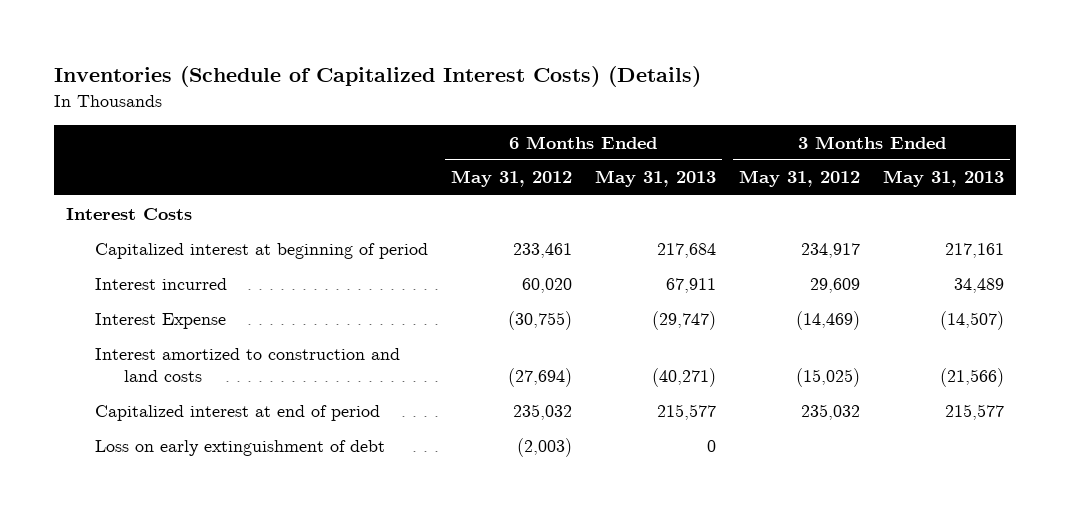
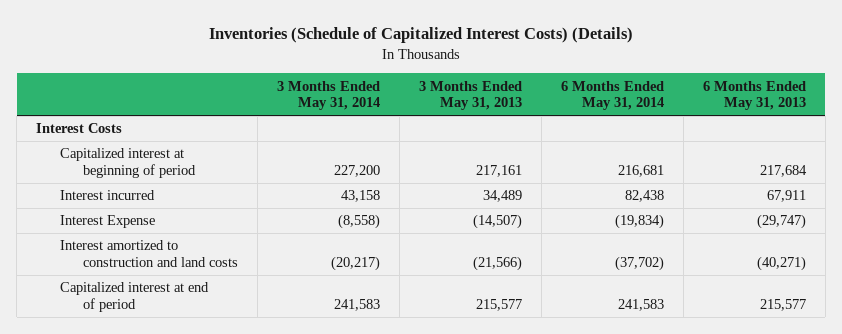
[450,170,572,188] May 31, 2012 -> none
[739,170,861,188] May 31, 2012 -> none
none -> [276,80,380,111] 3 Months Ended May 31, 2014
none -> [560,80,664,111] 6 Months Ended May 31, 2014
[94,439,385,456] Loss on early extinguishment of debt -> none

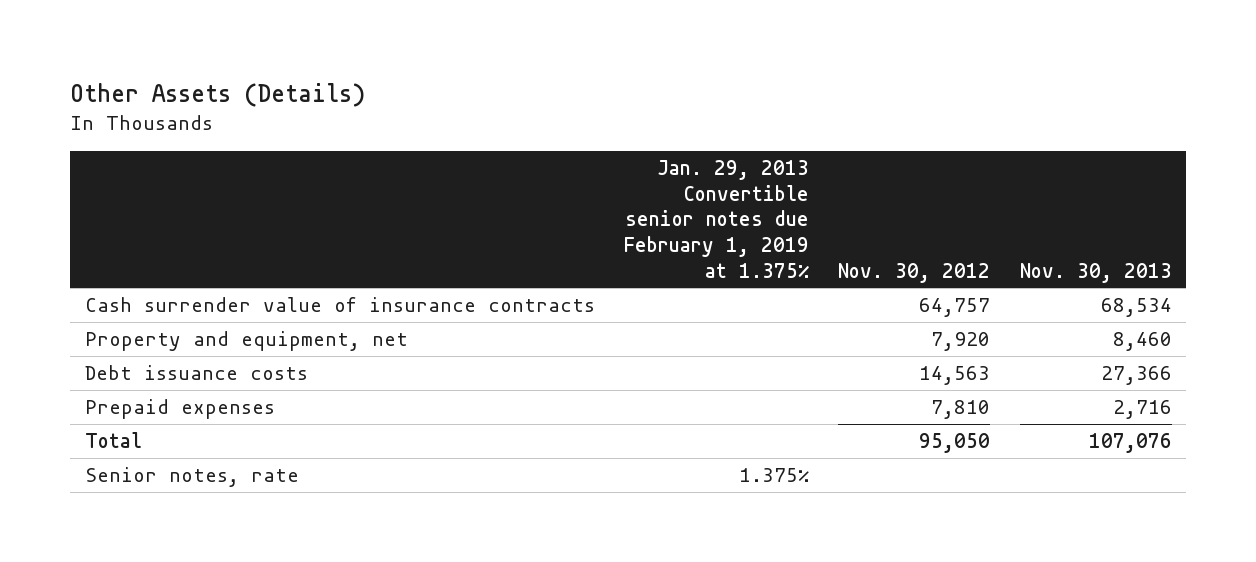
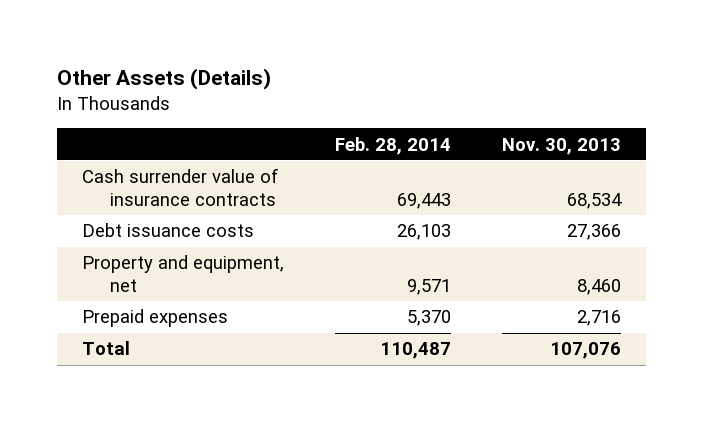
[624,160,810,278] Jan. 29, 2013 Convertible senior notes due February 1, 2019 at 1.375% -> none
[838,262,991,283] Nov. 30, 2012 -> none
none -> [335,136,452,155] Feb. 28, 2014
[84,331,408,352] Property and equipment, net -> [82,255,285,293] Property and equipment, net
[84,467,299,488] Senior notes, rate -> none

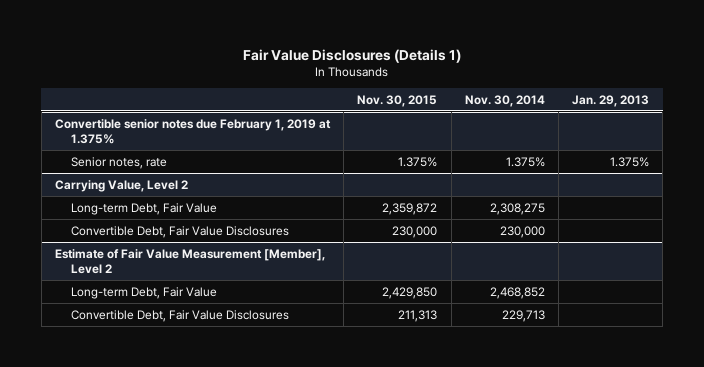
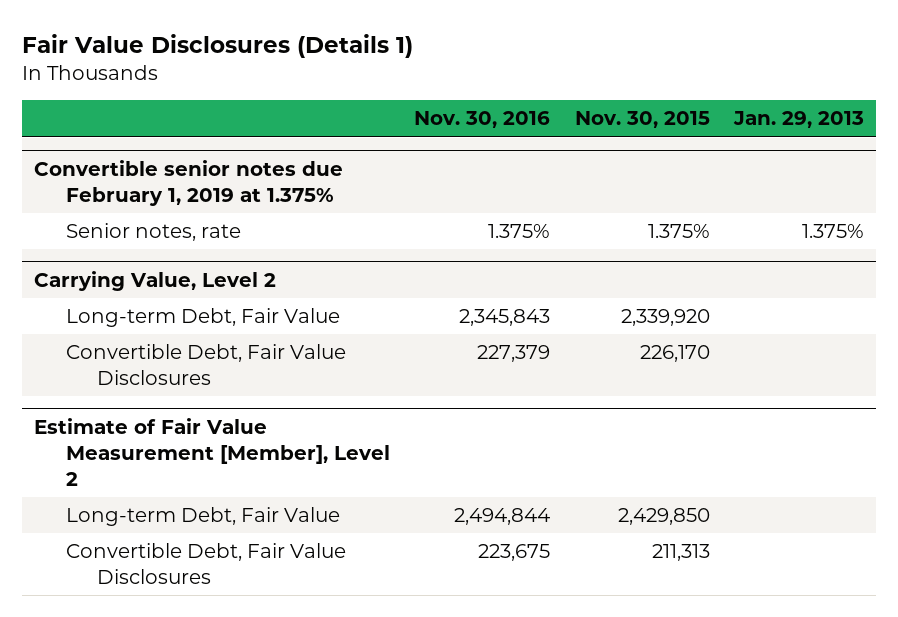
[464,94,545,107] Nov. 30, 2014 -> none
none -> [414,111,551,129] Nov. 30, 2016
[382,202,438,215] 2,359,872 -> [620,309,710,327] 2,339,920
[392,225,438,238] 230,000 -> [639,345,710,363] 226,170

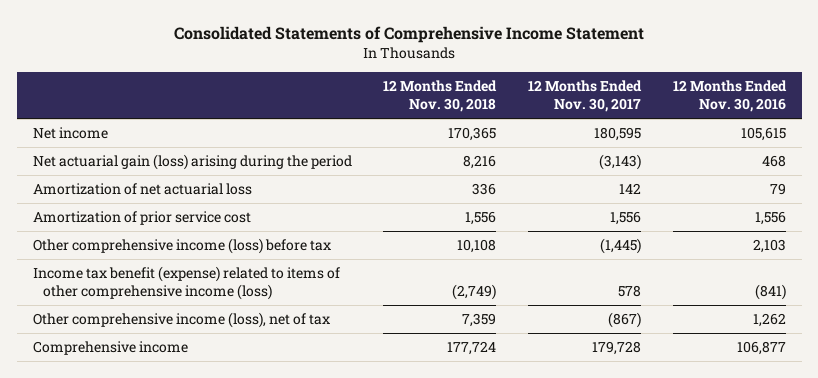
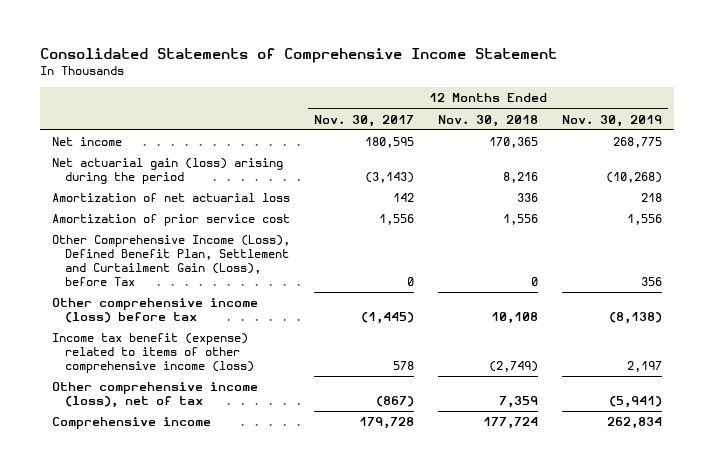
[672,79,787,113] 12 Months Ended Nov. 30, 2016 -> none
none -> [561,114,662,127] Nov. 30, 2019
none -> [51,235,290,287] Other Comprehensive Income (Loss), Defined Benefit Plan, Settlement and Curtailment Gain (Loss), before Tax

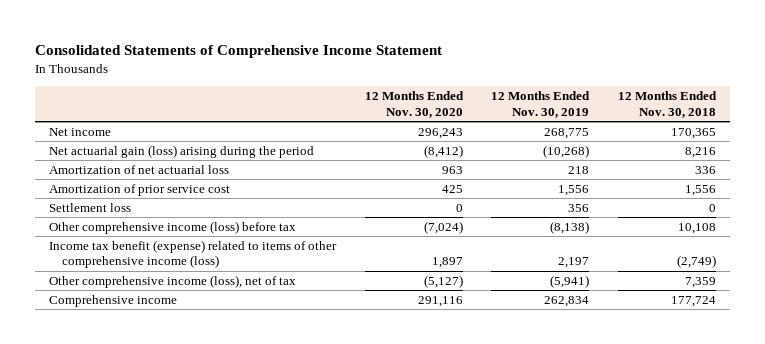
[313,114,414,127] Nov. 30, 2017 -> none
none -> [364,91,464,118] 12 Months Ended Nov. 30, 2020
[51,235,290,287] Other Comprehensive Income (Loss), Defined Benefit Plan, Settlement and Curtailment Gain (Loss), before Tax -> [49,203,132,213] Settlement loss

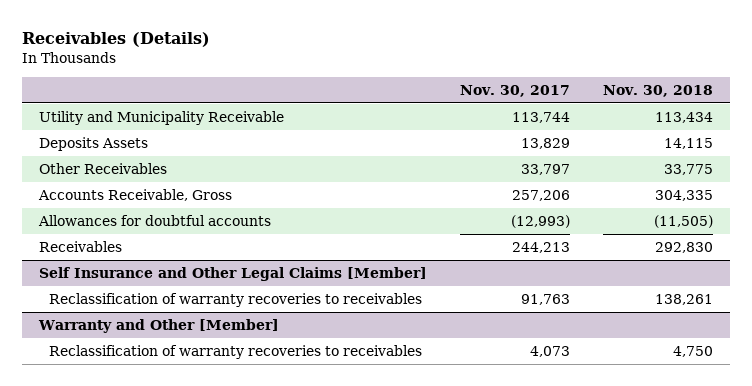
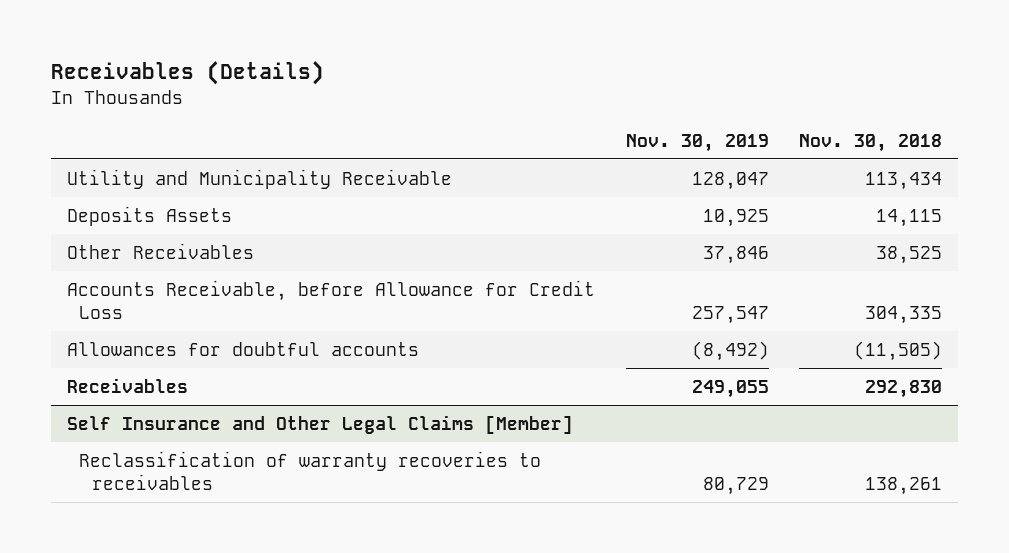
[459,84,570,97] Nov. 30, 2017 -> none
none -> [625,133,769,152] Nov. 30, 2019
[664,164,714,176] 33,775 -> [876,245,943,264] 38,525
[37,189,232,202] Accounts Receivable, Gross -> [66,279,595,319] Accounts Receivable, before Allowance for Credit Loss
[37,319,279,334] Warranty and Other [Member] -> none
[49,345,423,360] Reclassification of warranty recoveries to receivables -> none

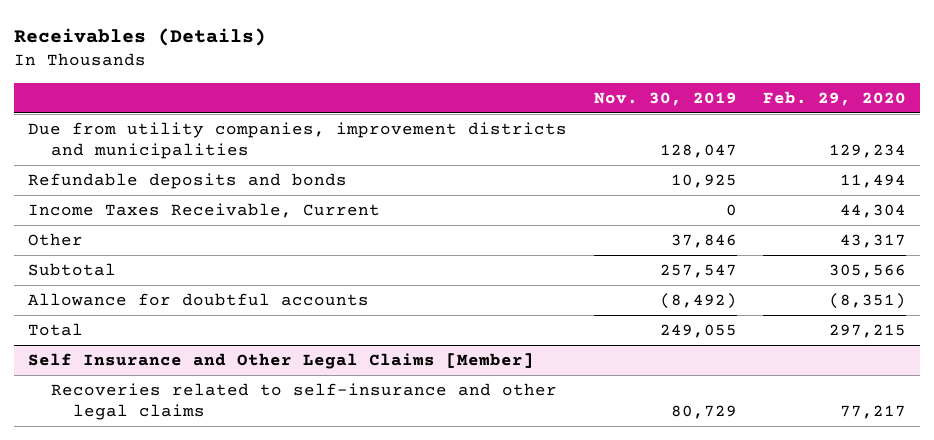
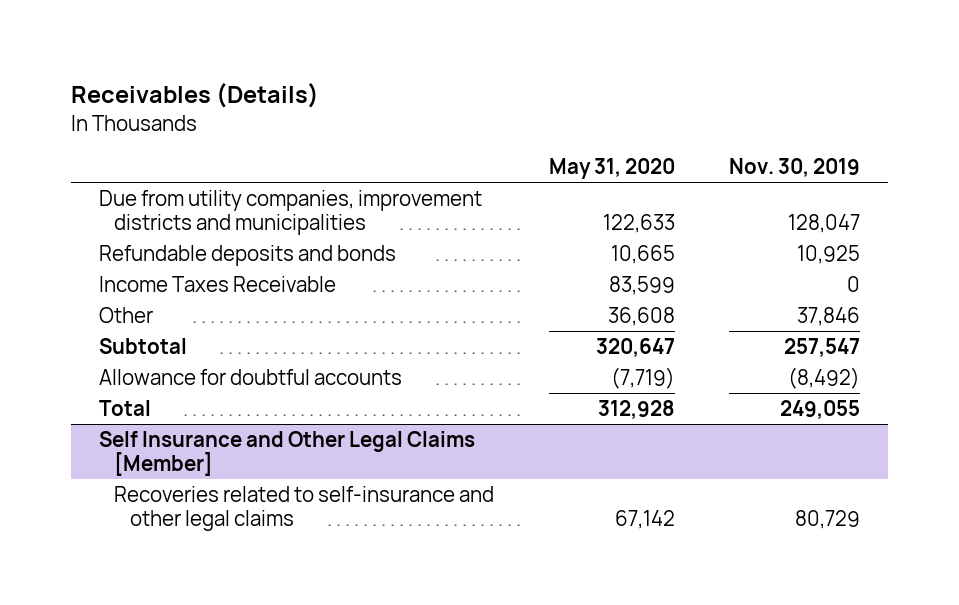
[763,91,907,107] Feb. 29, 2020 -> none
none -> [548,158,675,180] May 31, 2020
[27,203,380,219] Income Taxes Receivable, Current -> [98,276,336,293] Income Taxes Receivable

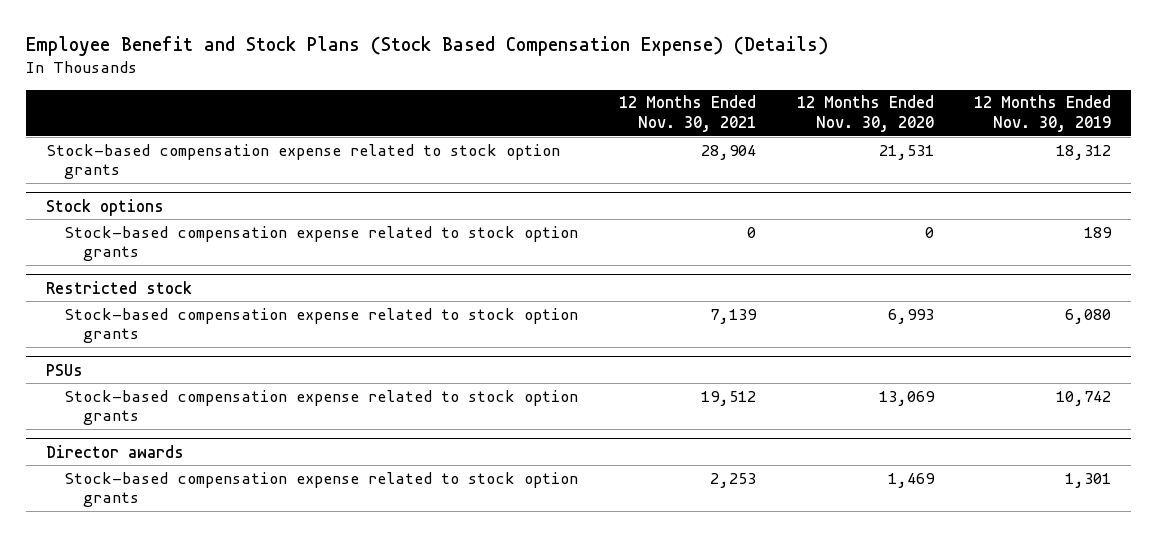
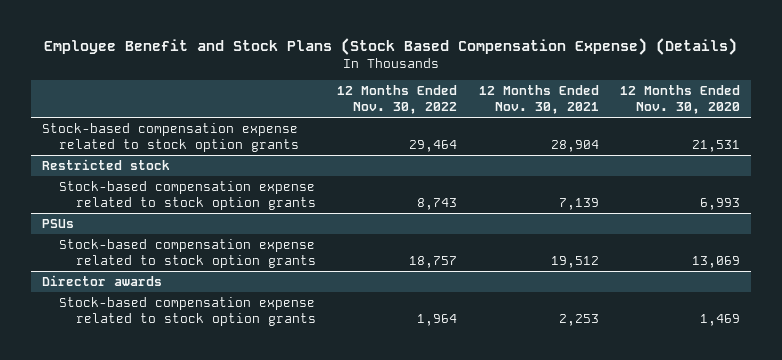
[974,95,1112,133] 12 Months Ended Nov. 30, 2019 -> none
none -> [337,85,458,115] 12 Months Ended Nov. 30, 2022
[45,198,164,216] Stock options -> none
[64,225,579,262] Stock-based compensation expense related to stock option grants -> none

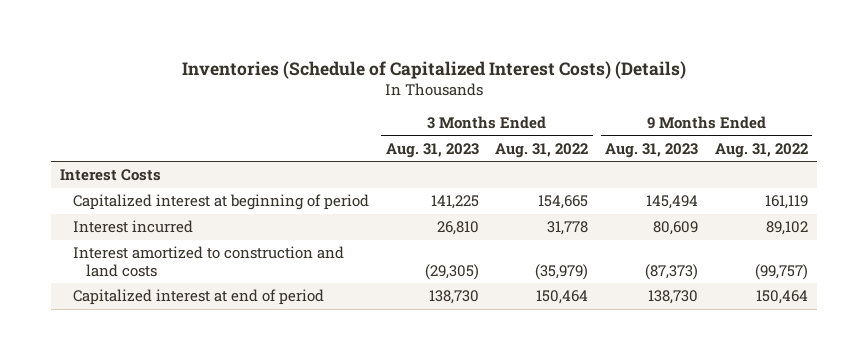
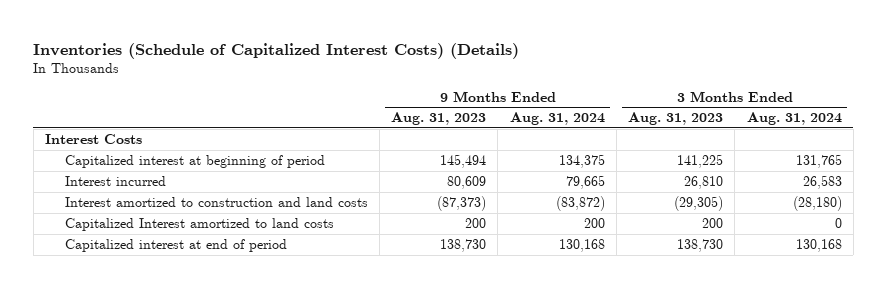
[495,142,589,158] Aug. 31, 2022 -> none
[715,142,809,158] Aug. 31, 2022 -> none
none -> [509,112,605,126] Aug. 31, 2024
none -> [746,112,842,126] Aug. 31, 2024
none -> [64,218,334,232] Capitalized Interest amortized to land costs

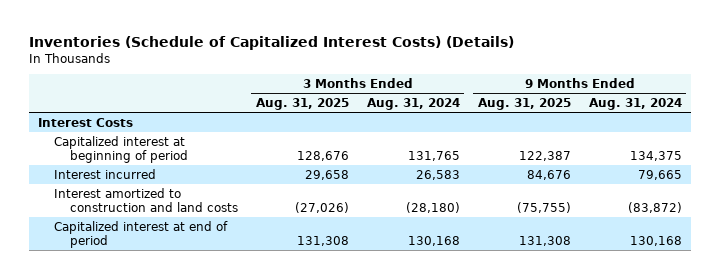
[391,112,487,126] Aug. 31, 2023 -> none
[628,112,724,126] Aug. 31, 2023 -> none
none -> [255,97,349,110] Aug. 31, 2025
none -> [477,97,571,110] Aug. 31, 2025
[64,218,334,232] Capitalized Interest amortized to land costs -> none

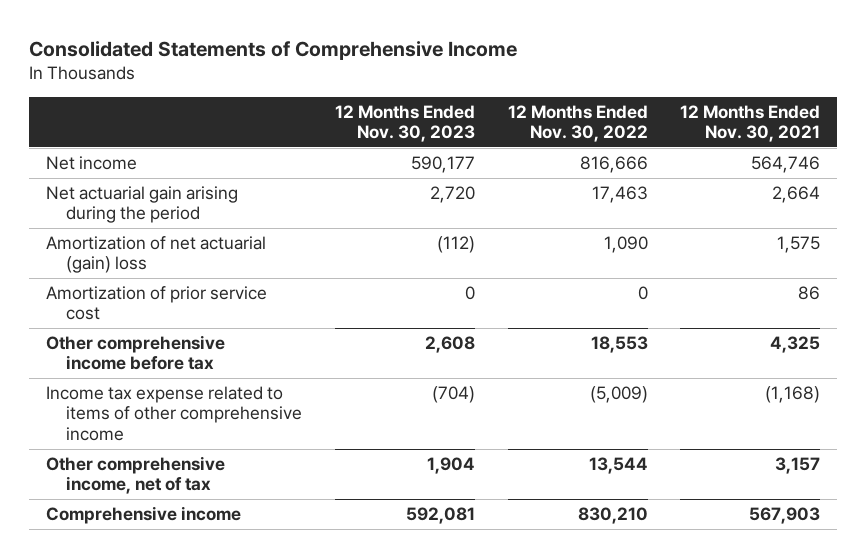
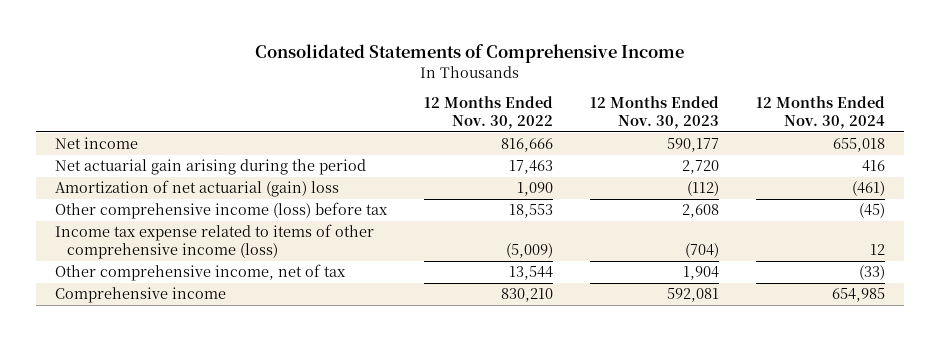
[680,104,821,142] 12 Months Ended Nov. 30, 2021 -> none
none -> [756,96,886,129] 12 Months Ended Nov. 30, 2024
[45,286,267,321] Amortization of prior service cost -> none
[45,335,225,371] Other comprehensive income before tax -> [54,202,388,220] Other comprehensive income (loss) before tax
[45,386,303,441] Income tax expense related to items of other comprehensive income -> [54,224,374,259] Income tax expense related to items of other comprehensive income (loss)

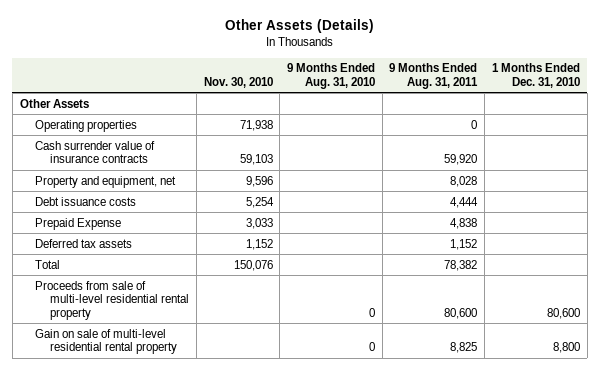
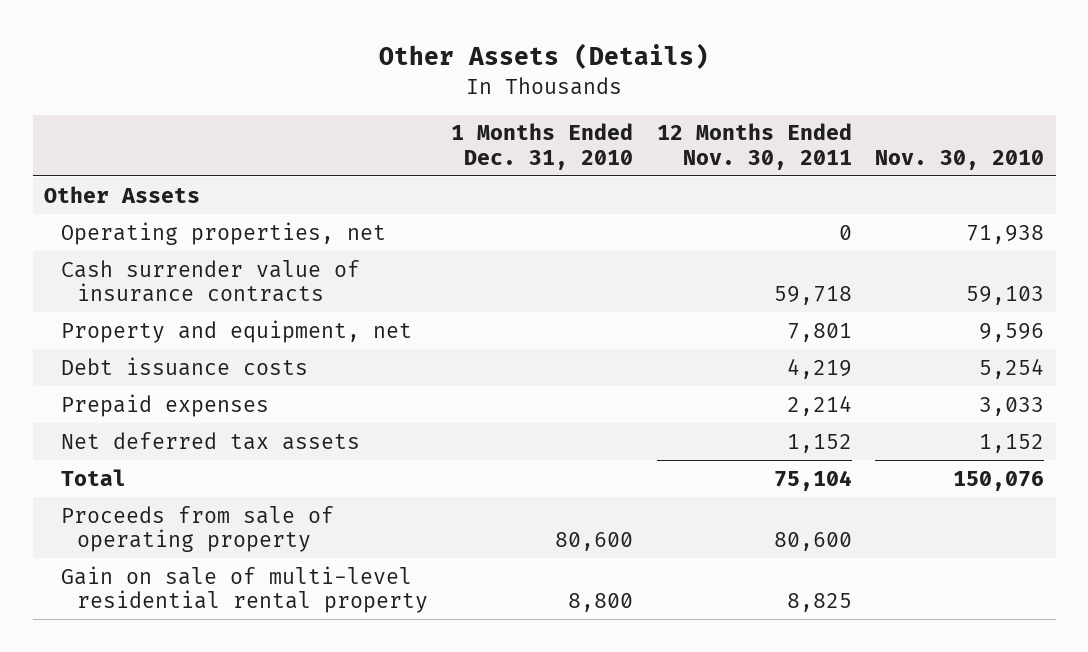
[286,63,375,89] 9 Months Ended Aug. 31, 2010 -> none
[389,63,479,89] 9 Months Ended Aug. 31, 2011 -> none
none -> [656,123,852,170] 12 Months Ended Nov. 30, 2011
[34,119,137,132] Operating properties -> [60,221,386,245] Operating properties, net
[34,217,121,230] Prepaid Expense -> [60,393,269,417] Prepaid expenses
[34,238,132,248] Deferred tax assets -> [60,431,360,450] Net deferred tax assets
[34,280,190,320] Proceeds from sale of multi-level residential rental property -> [60,505,334,552] Proceeds from sale of operating property

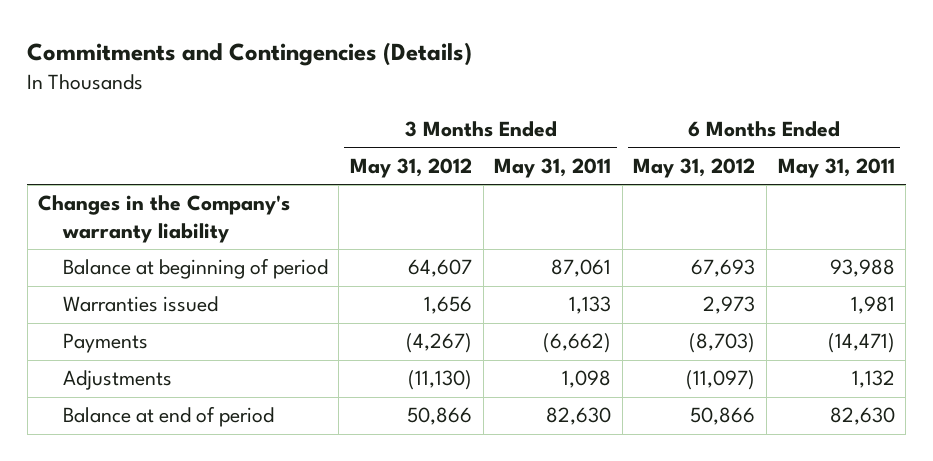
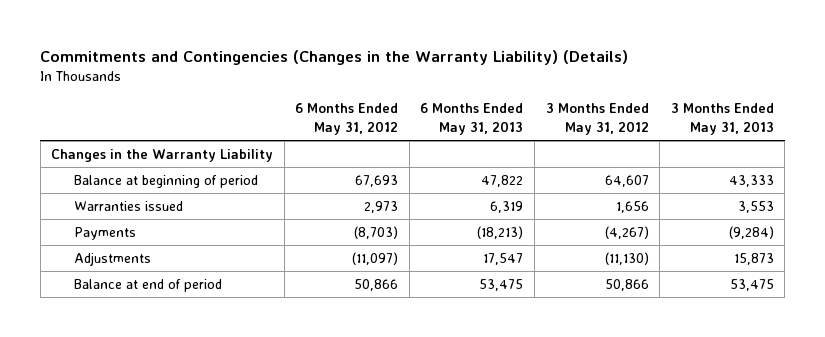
[27,42,473,67] Commitments and Contingencies (Details) -> [40,50,629,66] Commitments and Contingencies (Changes in the Warranty Liability) (Details)
[494,158,612,179] May 31, 2011 -> none
[777,158,895,179] May 31, 2011 -> none
none -> [420,103,524,135] 6 Months Ended May 31, 2013
none -> [670,103,774,135] 3 Months Ended May 31, 2013
[38,195,291,243] Changes in the Company's warranty liability -> [51,149,274,163] Changes in the Warranty Liability

